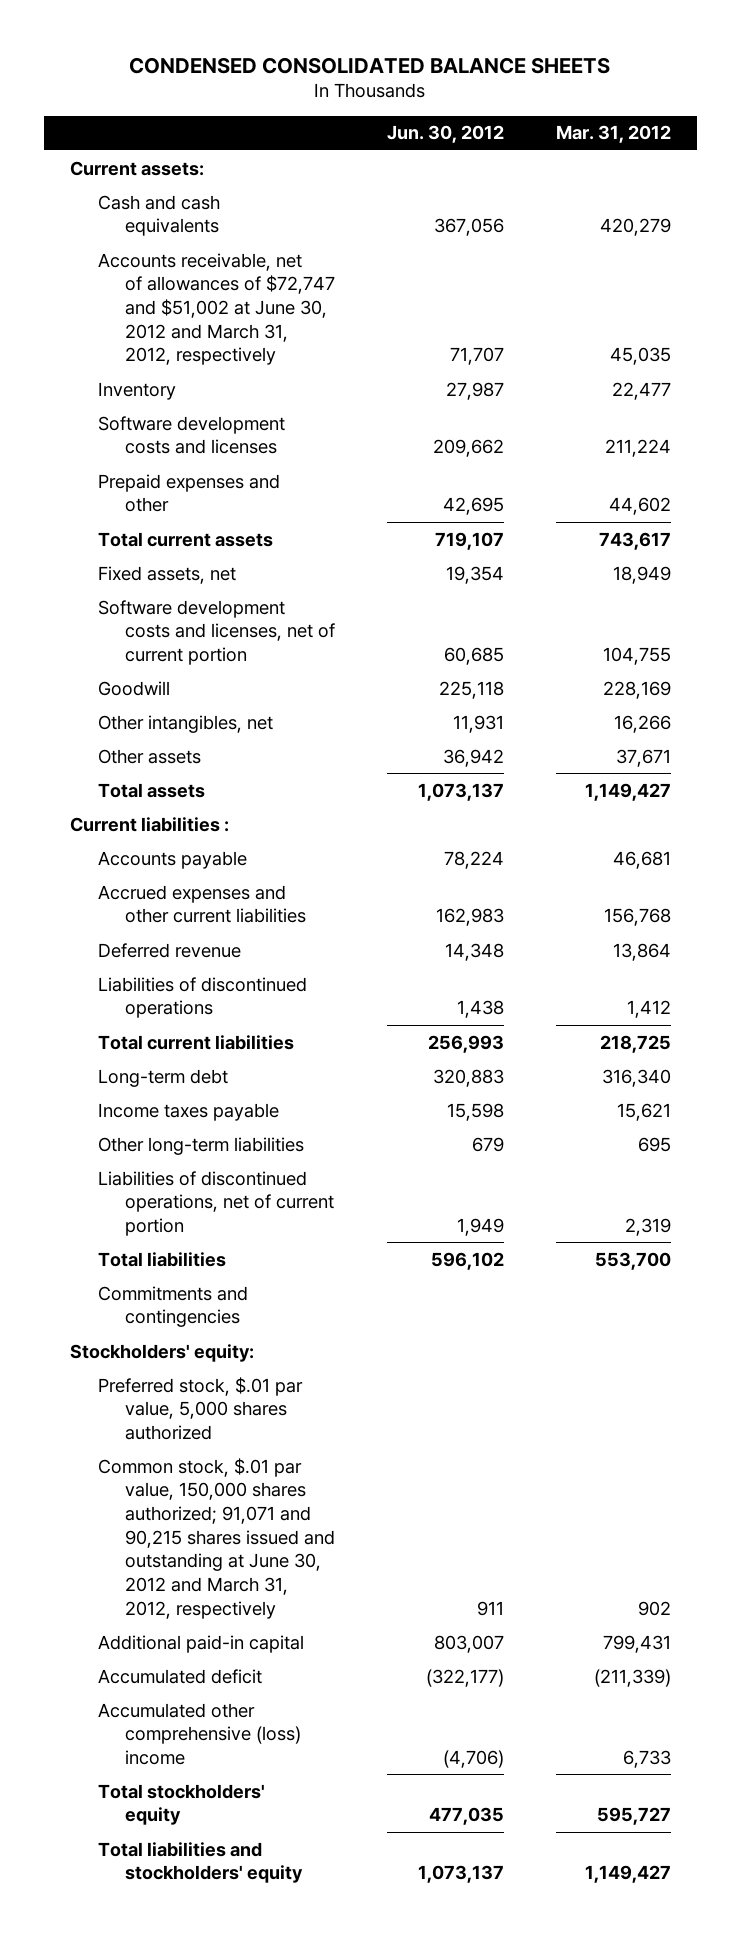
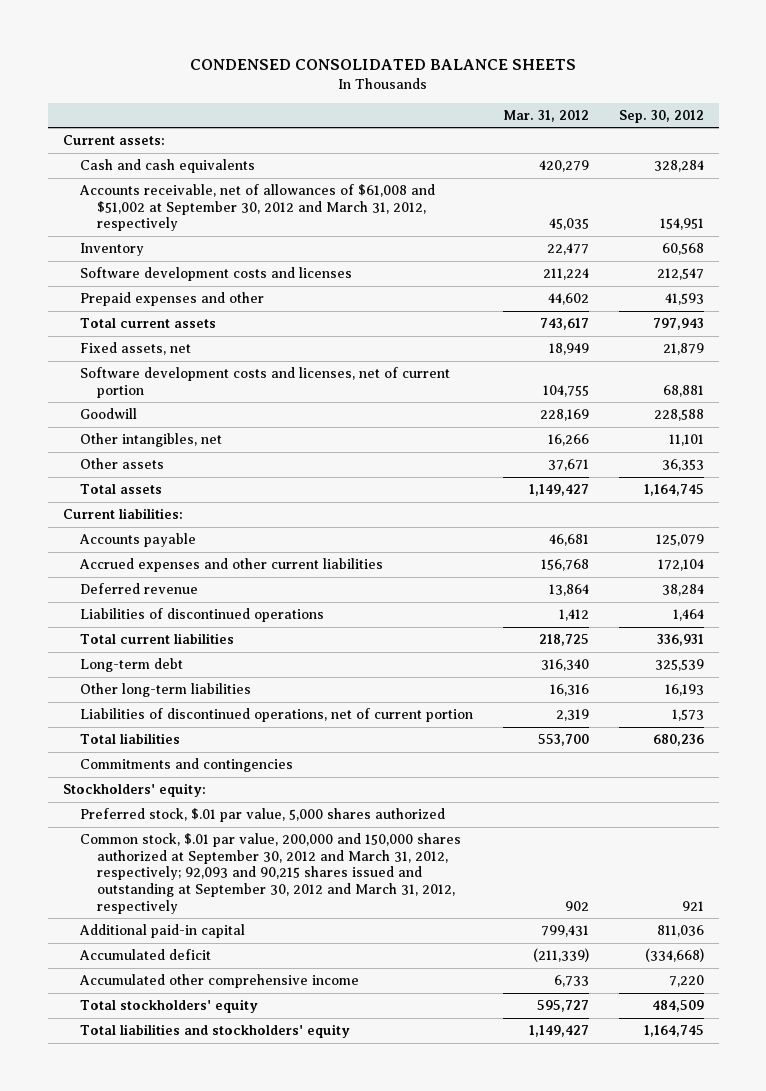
[386,125,504,144] Jun. 30, 2012 -> none
none -> [618,109,704,123] Sep. 30, 2012
[97,252,336,366] Accounts receivable, net of allowances of $72,747 and $51,002 at June 30, 2012 and March 31, 2012, respectively -> [78,184,435,232] Accounts receivable, net of allowances of $61,008 and $51,002 at September 30, 2012 and March 31, 2012, respectively
[70,816,230,832] Current liabilities : -> [62,508,183,520] Current liabilities:
[97,1102,279,1121] Income taxes payable -> none
[637,1136,671,1152] 695 -> [549,684,589,697] 16,316
[97,1457,336,1619] Common stock, $.01 par value, 150,000 shares authorized; 91,071 and 90,215 shares issued and outstanding at June 30, 2012 and March 31, 2012, respectively -> [79,833,461,914] Common stock, $.01 par value, 200,000 and 150,000 shares authorized at September 30, 2012 and March 31, 2012, respectively; 92,093 and 90,215 shares issued and outstanding at September 30, 2012 and March 31, 2012, respectively
[97,1702,302,1765] Accumulated other comprehensive (loss) income -> [78,974,359,989] Accumulated other comprehensive income

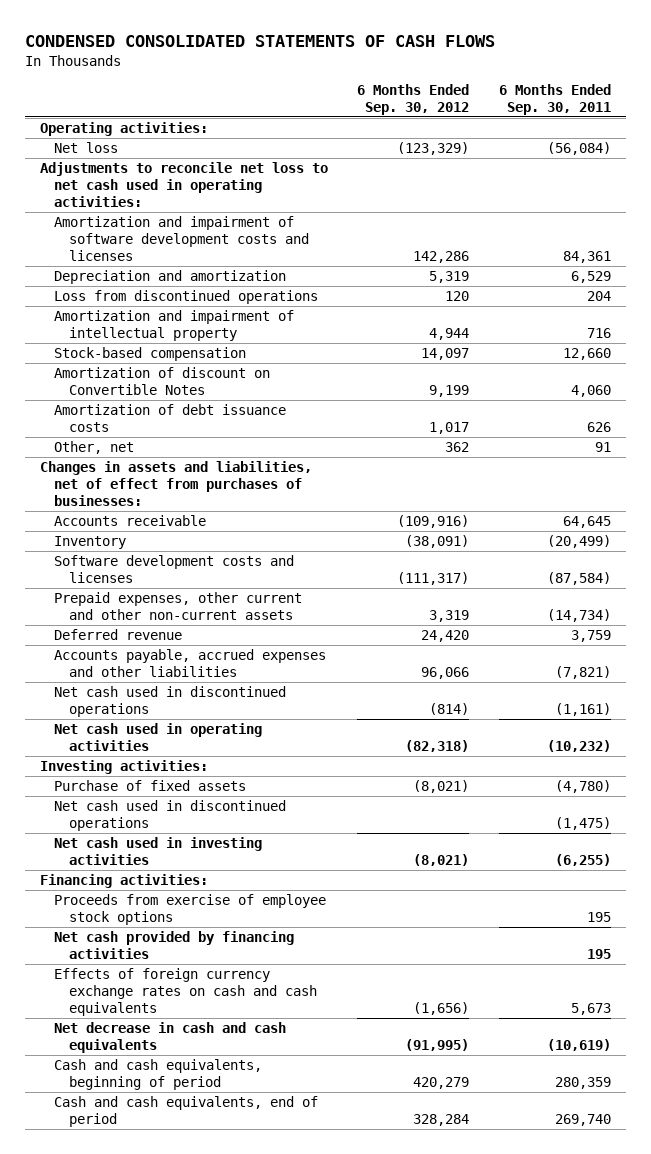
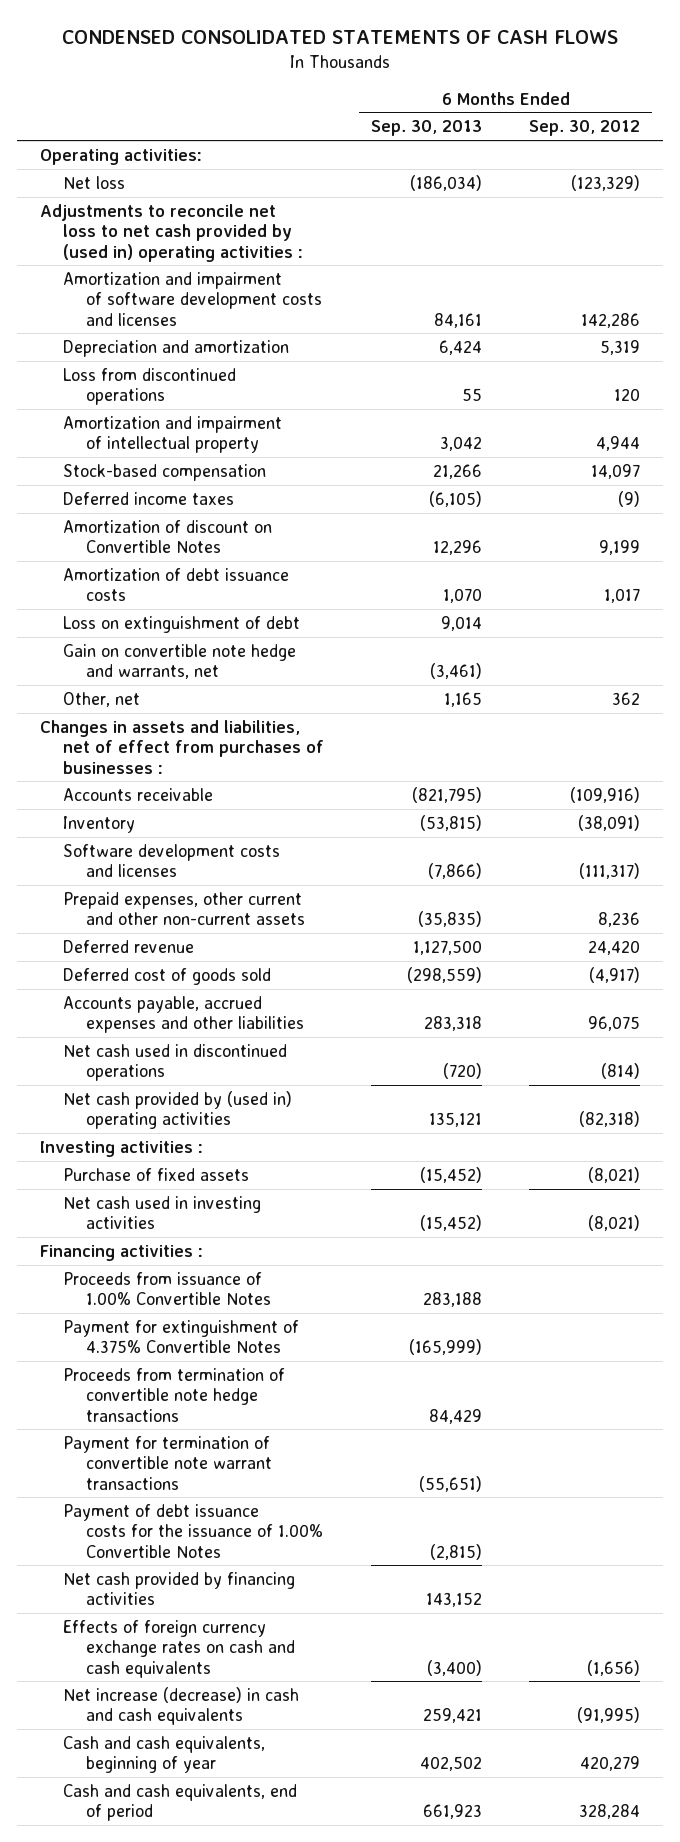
[499,84,612,116] 6 Months Ended Sep. 30, 2011 -> none
none -> [371,120,483,137] Sep. 30, 2013
[39,162,328,207] Adjustments to reconcile net loss to net cash used in operating activities: -> [40,203,304,262] Adjustments to reconcile net loss to net cash provided by (used in) operating activities :
none -> [63,491,235,505] Deferred income taxes
none -> [63,615,301,633] Loss on extinguishment of debt
none -> [63,643,297,680] Gain on convertible note hedge and warrants, net
[39,461,312,506] Changes in assets and liabilities, net of effect from purchases of businesses: -> [40,719,325,774] Changes in assets and liabilities, net of effect from purchases of businesses :
[429,610,470,623] 3,319 -> [598,912,641,928] 8,236
none -> [63,967,272,985] Deferred cost of goods sold
[421,667,470,680] 96,066 -> [588,1016,641,1032] 96,075
[54,723,263,752] Net cash used in operating activities -> [63,1090,293,1130] Net cash provided by (used in) operating activities
[39,760,208,775] Investing activities: -> [40,1140,204,1157] Investing activities :
[54,800,287,832] Net cash used in discontinued operations -> none
[54,894,327,926] Proceeds from exercise of employee stock options -> none
[39,874,208,889] Financing activities: -> [40,1244,204,1261] Financing activities :
none -> [63,1271,272,1306] Proceeds from issuance of 1.00% Convertible Notes
none -> [63,1319,300,1354] Payment for extinguishment of 4.375% Convertible Notes
none -> [63,1367,286,1422] Proceeds from termination of convertible note hedge transactions
none -> [63,1435,273,1490] Payment for termination of convertible note warrant transactions
none -> [63,1503,324,1558] Payment of debt issuance costs for the issuance of 1.00% Convertible Notes
[54,1022,287,1054] Net decrease in cash and cash equivalents -> [63,1686,300,1726] Net increase (decrease) in cash and cash equivalents
[54,1059,263,1091] Cash and cash equivalents, beginning of period -> [63,1735,266,1774] Cash and cash equivalents, beginning of year

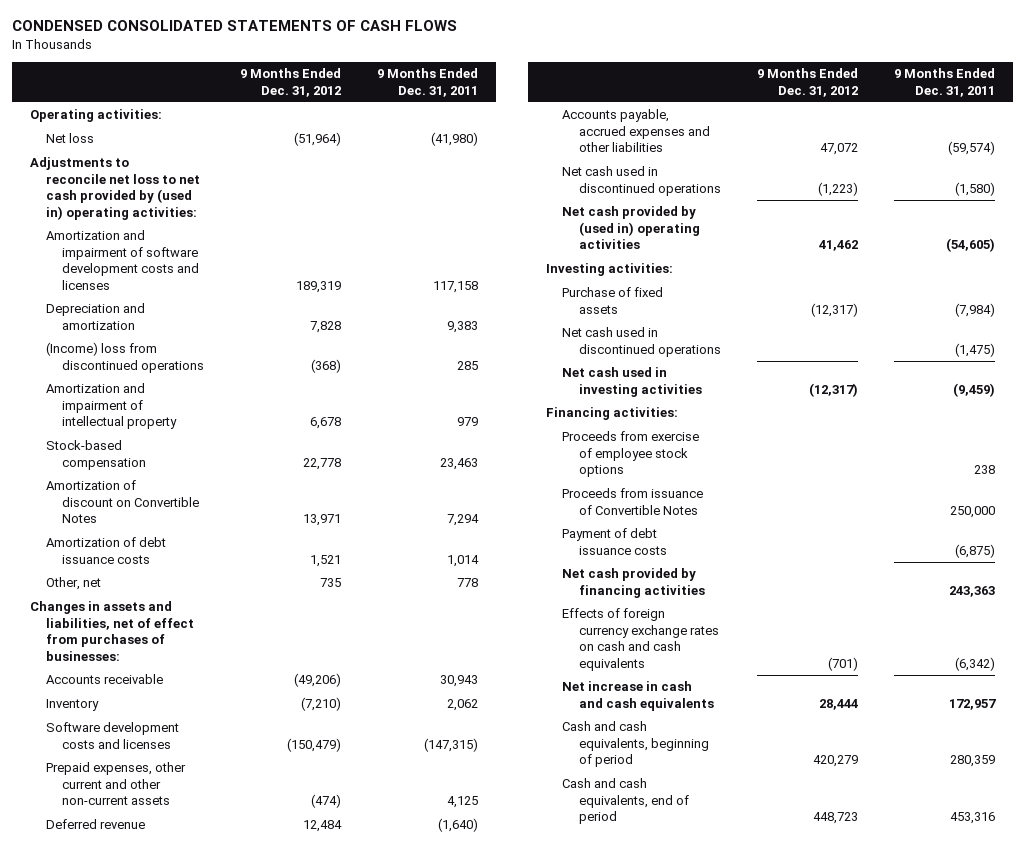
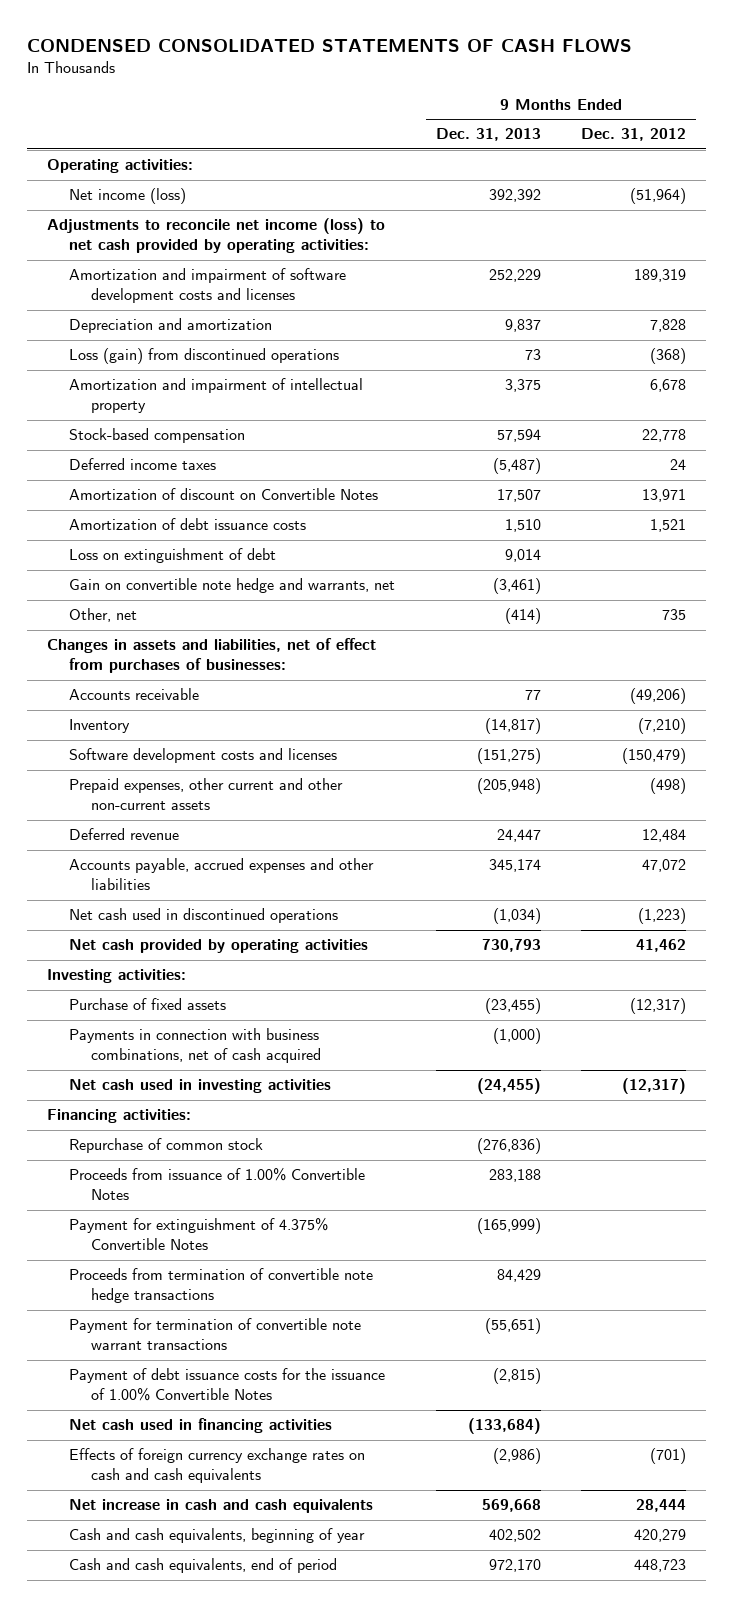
[377,68,479,97] 9 Months Ended Dec. 31, 2011 -> none
none -> [435,128,541,142] Dec. 31, 2013
[45,133,94,144] Net loss -> [69,188,187,205] Net income (loss)
[29,157,200,220] Adjustments to reconcile net loss to net cash provided by (used in) operating activities: -> [47,218,386,254] Adjustments to reconcile net income (loss) to net cash provided by operating activities:
[45,342,204,373] (Income) loss from discontinued operations -> [69,348,340,365] Loss (gain) from discontinued operations
none -> [69,458,217,471] Deferred income taxes
none -> [69,548,277,564] Loss on extinguishment of debt
none -> [69,578,396,594] Gain on convertible note hedge and warrants, net
[310,794,341,809] (474) -> [650,778,687,795] (498)
[562,206,700,250] Net cash provided by (used in) operating activities -> [69,939,369,954] Net cash provided by operating activities
[562,327,721,357] Net cash used in discontinued operations -> none
none -> [69,1028,322,1064] Payments in connection with business combinations, net of cash acquired
[562,431,700,478] Proceeds from exercise of employee stock options -> none
none -> [69,1138,264,1154] Repurchase of common stock
[562,488,704,515] Proceeds from issuance of Convertible Notes -> [69,1167,366,1201] Proceeds from issuance of 1.00% Convertible Notes
none -> [69,1217,329,1251] Payment for extinguishment of 4.375% Convertible Notes
none -> [69,1268,374,1304] Proceeds from termination of convertible note hedge transactions
none -> [69,1318,362,1351] Payment for termination of convertible note warrant transactions
[562,528,667,555] Payment of debt issuance costs -> [69,1368,386,1402] Payment of debt issuance costs for the issuance of 1.00% Convertible Notes
[562,568,705,598] Net cash provided by financing activities -> [69,1418,333,1434] Net cash used in financing activities
[562,721,709,768] Cash and cash equivalents, beginning of period -> [69,1528,366,1544] Cash and cash equivalents, beginning of year

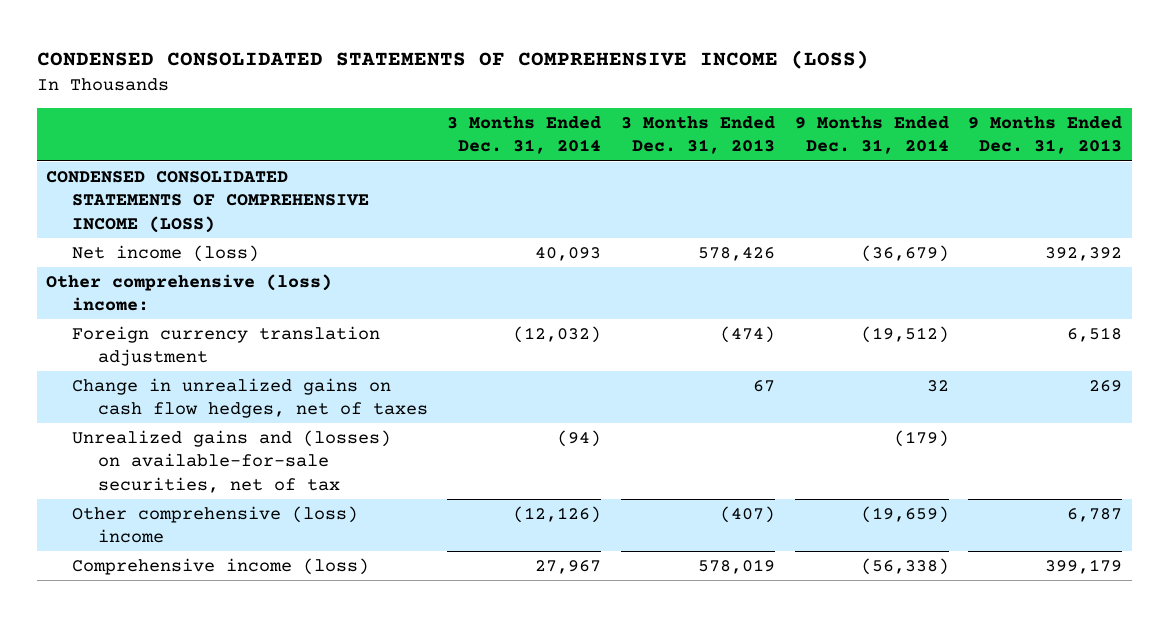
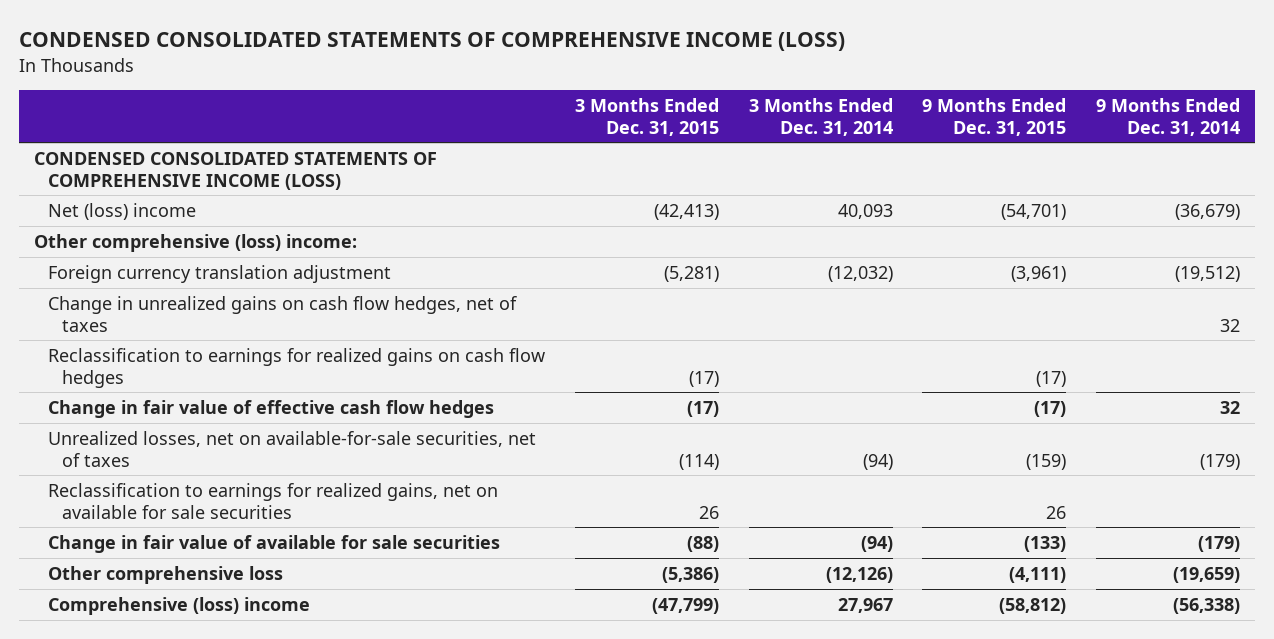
[620,115,775,155] 3 Months Ended Dec. 31, 2013 -> none
[968,115,1123,155] 9 Months Ended Dec. 31, 2013 -> none
none -> [574,97,719,136] 3 Months Ended Dec. 31, 2015
none -> [922,97,1067,136] 9 Months Ended Dec. 31, 2015
[71,244,259,262] Net income (loss) -> [48,202,197,220] Net (loss) income
none -> [48,347,546,388] Reclassification to earnings for realized gains on cash flow hedges
none -> [48,399,495,418] Change in fair value of effective cash flow hedges
[71,429,391,493] Unrealized gains and (losses) on available-for-sale securities, net of tax -> [48,430,537,467] Unrealized losses, net on available-for-sale securities, net of taxes
none -> [48,482,499,519] Reclassification to earnings for realized gains, net on available for sale securities
none -> [48,534,501,553] Change in fair value of available for sale securities
[71,505,358,544] Other comprehensive (loss) income -> [48,565,284,584] Other comprehensive loss
[71,557,369,575] Comprehensive income (loss) -> [48,596,311,615] Comprehensive (loss) income

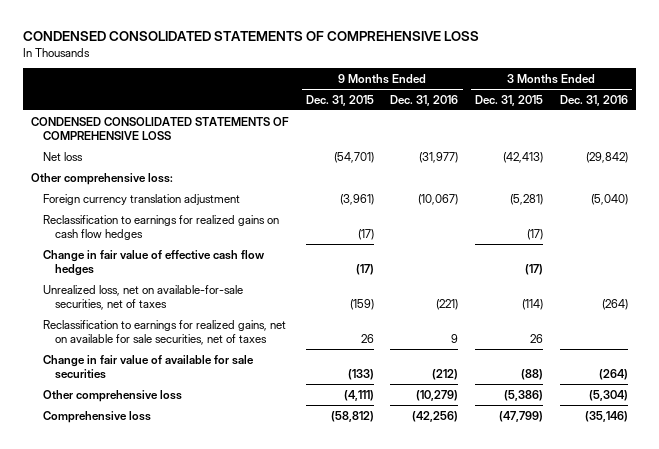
[18,32,845,52] CONDENSED CONSOLIDATED STATEMENTS OF COMPREHENSIVE INCOME (LOSS) -> [23,31,480,42] CONDENSED CONSOLIDATED STATEMENTS OF COMPREHENSIVE LOSS
[748,97,893,136] 3 Months Ended Dec. 31, 2014 -> none
[1096,97,1241,136] 9 Months Ended Dec. 31, 2014 -> none
none -> [390,94,459,106] Dec. 31, 2016
none -> [559,94,628,106] Dec. 31, 2016
[33,151,437,190] CONDENSED CONSOLIDATED STATEMENTS OF COMPREHENSIVE INCOME (LOSS) -> [31,116,290,140] CONDENSED CONSOLIDATED STATEMENTS OF COMPREHENSIVE LOSS
[48,202,197,220] Net (loss) income -> [43,151,84,161] Net loss
[33,233,357,252] Other comprehensive (loss) income: -> [31,172,174,185] Other comprehensive loss:
[48,295,518,332] Change in unrealized gains on cash flow hedges, net of taxes -> none
[48,430,537,467] Unrealized losses, net on available-for-sale securities, net of taxes -> [43,284,244,310] Unrealized loss, net on available-for-sale securities, net of taxes
[48,482,499,519] Reclassification to earnings for realized gains, net on available for sale securities -> [43,319,287,345] Reclassification to earnings for realized gains, net on available for sale securities, net of taxes
[48,596,311,615] Comprehensive (loss) income -> [43,410,152,423] Comprehensive loss

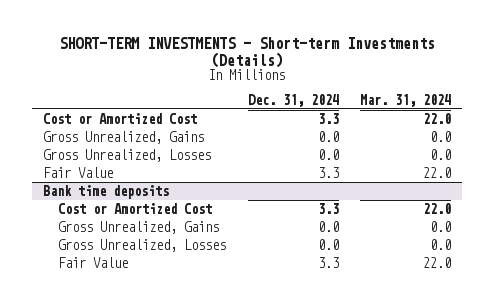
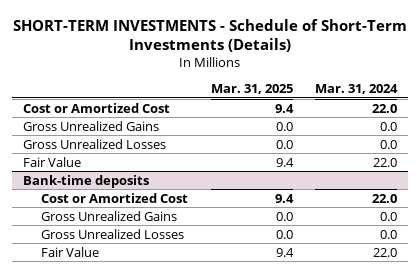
[58,36,435,68] SHORT-TERM INVESTMENTS - Short-term Investments (Details) -> [12,18,407,53] SHORT-TERM INVESTMENTS - Schedule of Short-Term Investments (Details)
[247,93,339,107] Dec. 31, 2024 -> none
none -> [210,83,293,94] Mar. 31, 2025
[42,130,204,144] Gross Unrealized, Gains -> [22,120,159,131] Gross Unrealized Gains
[42,148,211,162] Gross Unrealized, Losses -> [22,138,166,149] Gross Unrealized Losses
[42,184,169,199] Bank time deposits -> [22,174,149,188] Bank-time deposits
[58,220,220,234] Gross Unrealized, Gains -> [41,210,178,221] Gross Unrealized Gains
[58,238,227,252] Gross Unrealized, Losses -> [41,228,185,239] Gross Unrealized Losses

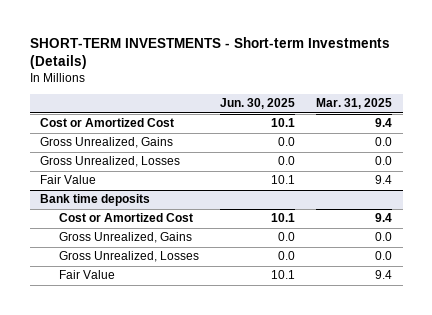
[12,18,407,53] SHORT-TERM INVESTMENTS - Schedule of Short-Term Investments (Details) -> [29,36,390,70] SHORT-TERM INVESTMENTS - Short-term Investments (Details)
[314,83,398,94] Mar. 31, 2024 -> none
none -> [219,98,295,110] Jun. 30, 2025
[22,120,159,131] Gross Unrealized Gains -> [40,137,174,149] Gross Unrealized, Gains
[22,138,166,149] Gross Unrealized Losses -> [40,156,181,168] Gross Unrealized, Losses
[22,174,149,188] Bank-time deposits -> [40,194,151,207] Bank time deposits
[41,210,178,221] Gross Unrealized Gains -> [58,232,192,244] Gross Unrealized, Gains
[41,228,185,239] Gross Unrealized Losses -> [58,251,199,263] Gross Unrealized, Losses

